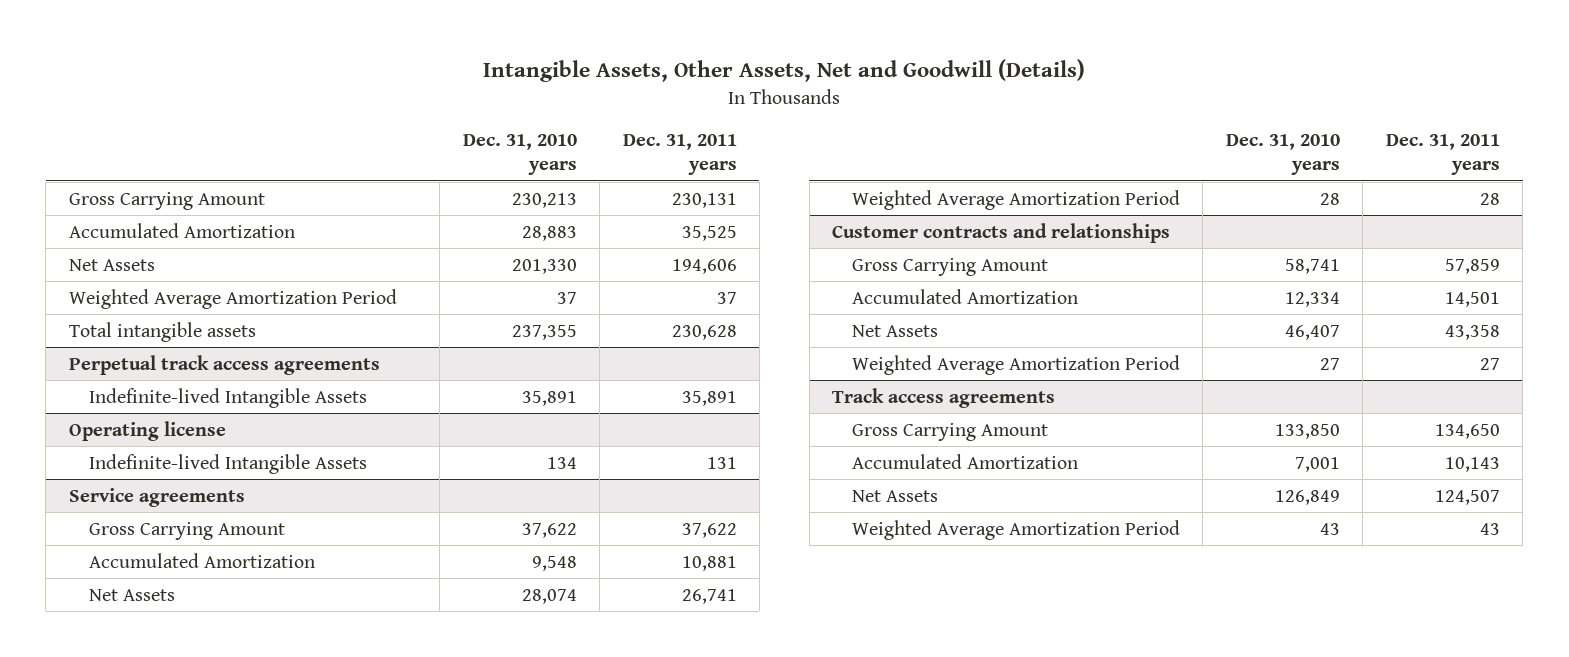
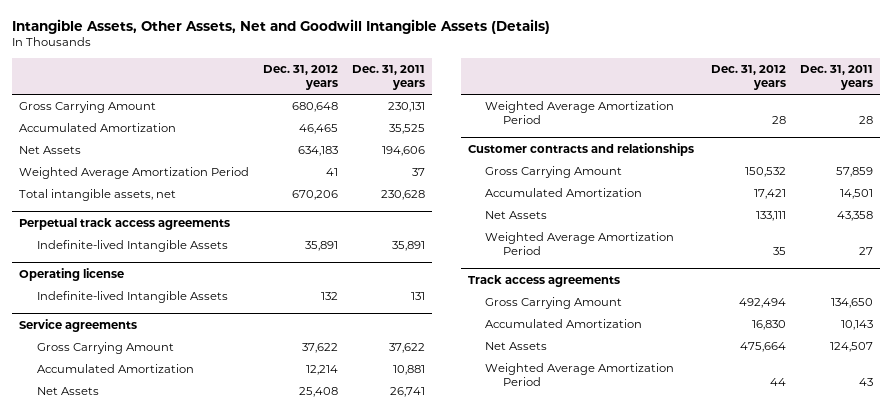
[483,58,1086,82] Intangible Assets, Other Assets, Net and Goodwill (Details) -> [12,18,551,34] Intangible Assets, Other Assets, Net and Goodwill Intangible Assets (Details)
[462,134,577,176] Dec. 31, 2010 years -> none
none -> [262,65,338,91] Dec. 31, 2012 years
[68,321,256,342] Total intangible assets -> [19,189,177,202] Total intangible assets, net

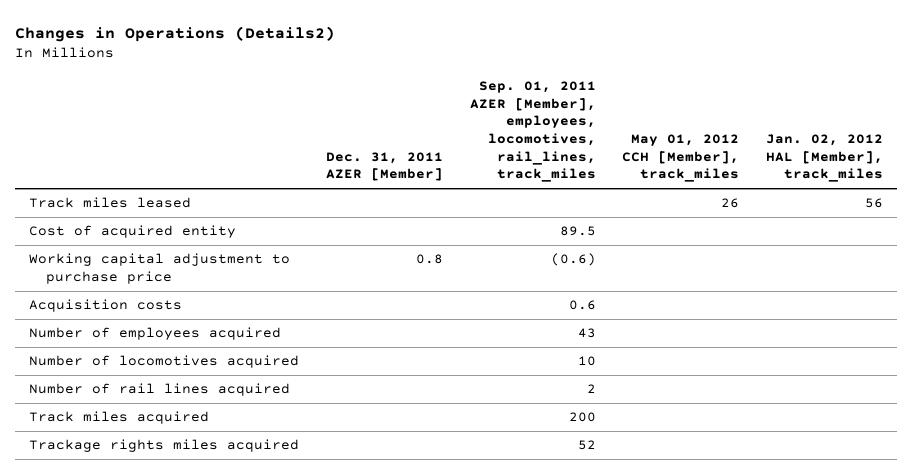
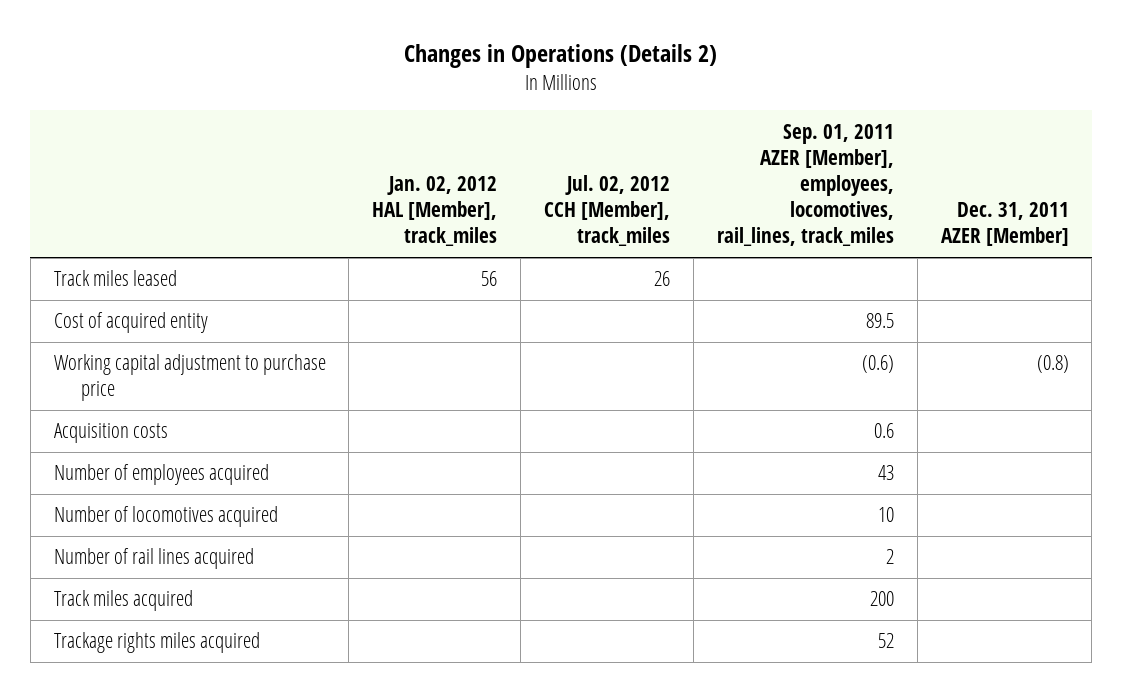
[15,25,336,42] Changes in Operations (Details2) -> [404,44,718,69] Changes in Operations (Details 2)
[622,134,740,183] May 01, 2012 CCH [Member], track_miles -> none
none -> [544,174,671,247] Jul. 02, 2012 CCH [Member], track_miles
[415,254,443,265] 0.8 -> [1036,355,1069,374] (0.8)

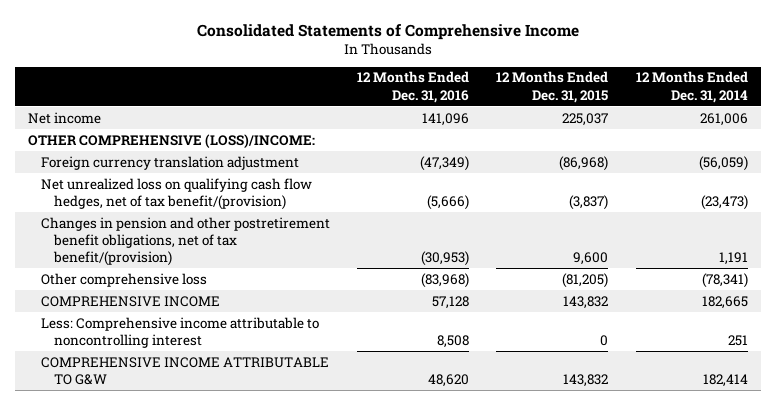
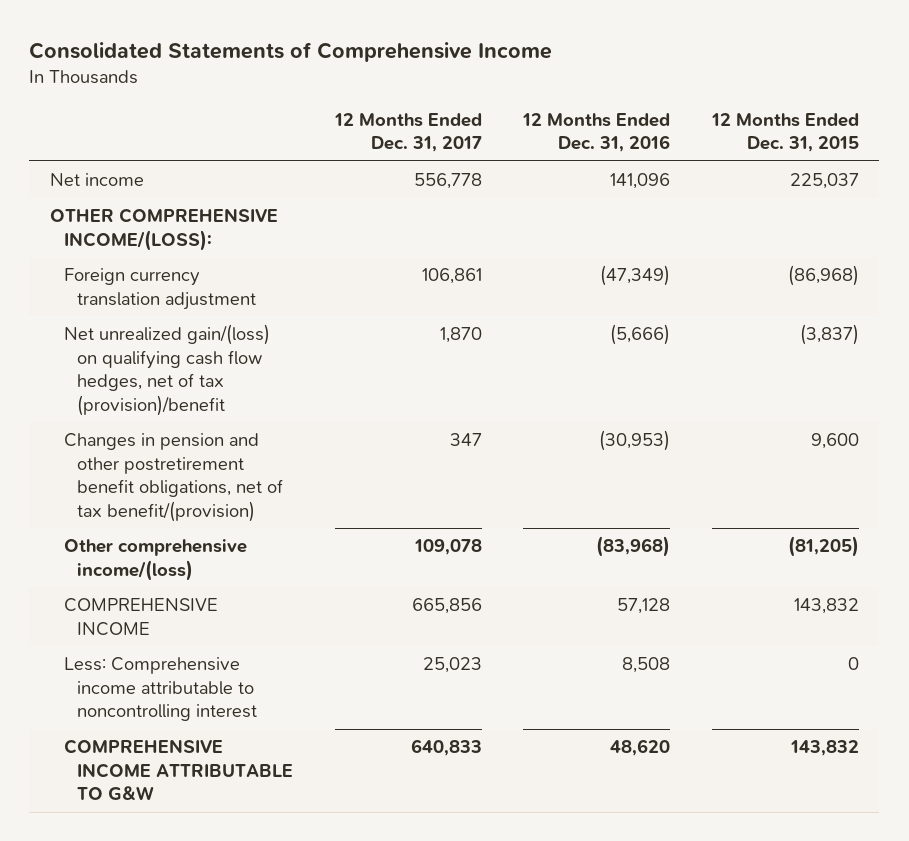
[635,71,748,103] 12 Months Ended Dec. 31, 2014 -> none
none -> [333,112,482,153] 12 Months Ended Dec. 31, 2017
[28,133,316,148] OTHER COMPREHENSIVE (LOSS)/INCOME: -> [50,208,279,251] OTHER COMPREHENSIVE INCOME/(LOSS):
[41,177,313,210] Net unrealized loss on qualifying cash flow hedges, net of tax benefit/(provision) -> [63,324,270,416] Net unrealized gain/(loss) on qualifying cash flow hedges, net of tax (provision)/benefit
[41,272,208,287] Other comprehensive loss -> [63,539,247,581] Other comprehensive income/(loss)

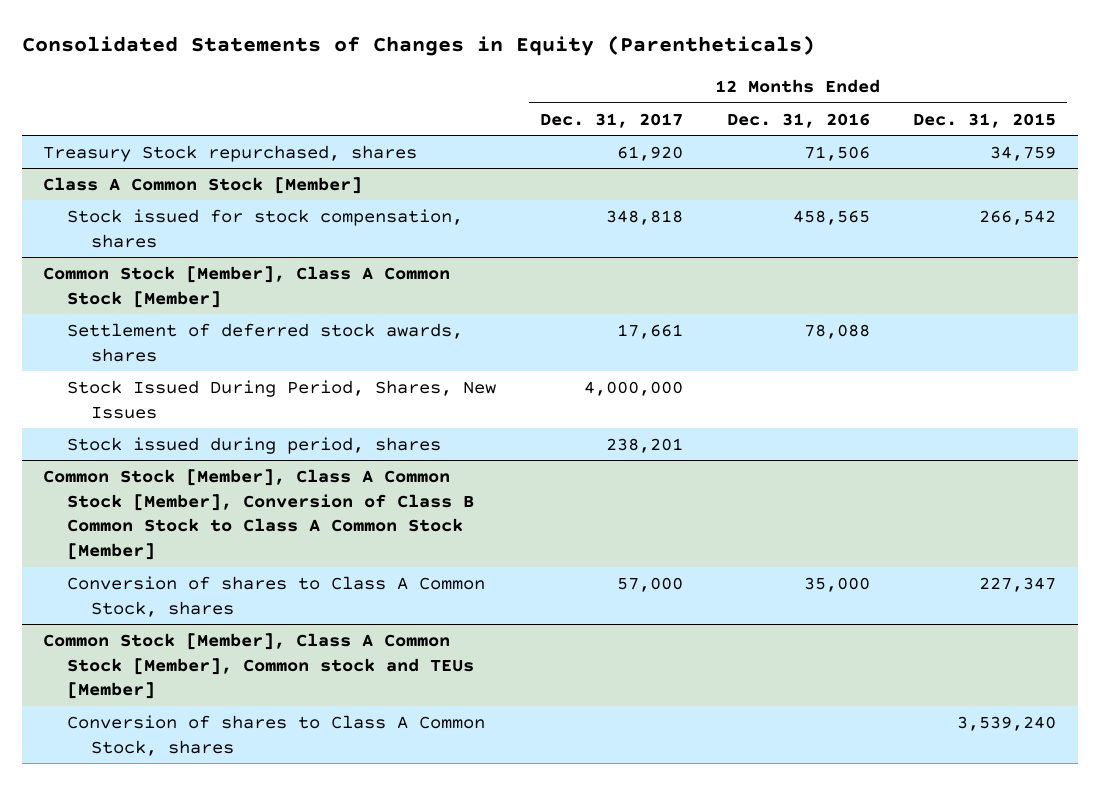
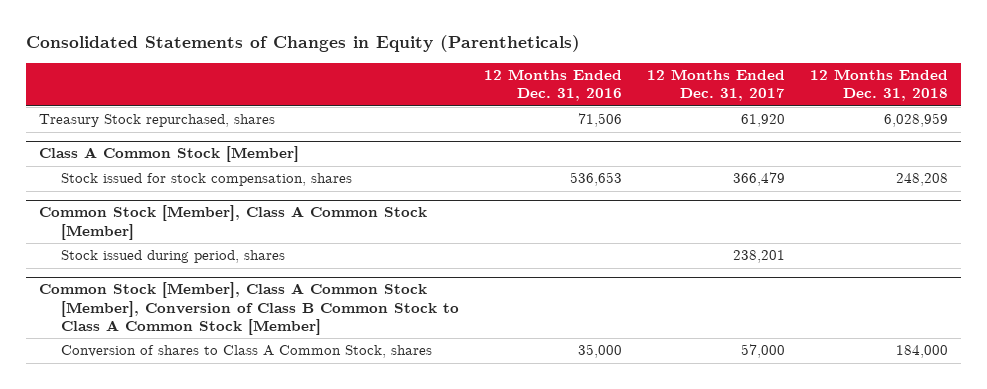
[913,112,1057,128] Dec. 31, 2015 -> none
none -> [810,69,949,102] 12 Months Ended Dec. 31, 2018
[605,209,683,225] 348,818 -> [733,172,786,187] 366,479
[792,209,870,225] 458,565 -> [570,172,623,187] 536,653
[67,322,464,362] Settlement of deferred stock awards, shares -> none
[67,379,497,419] Stock Issued During Period, Shares, New Issues -> none
[43,632,475,700] Common Stock [Member], Class A Common Stock [Member], Common stock and TEUs [Member] -> none
[67,714,486,756] Conversion of shares to Class A Common Stock, shares -> none

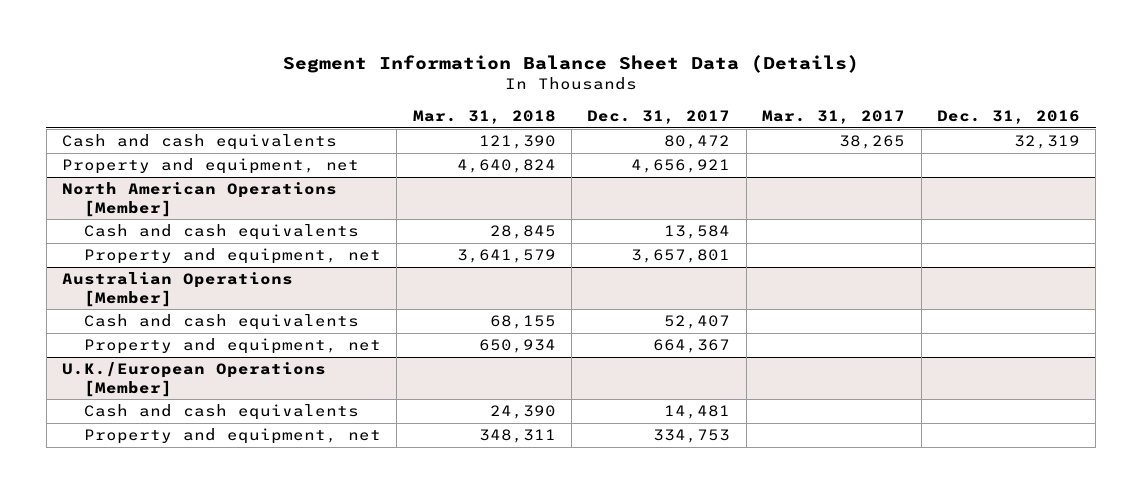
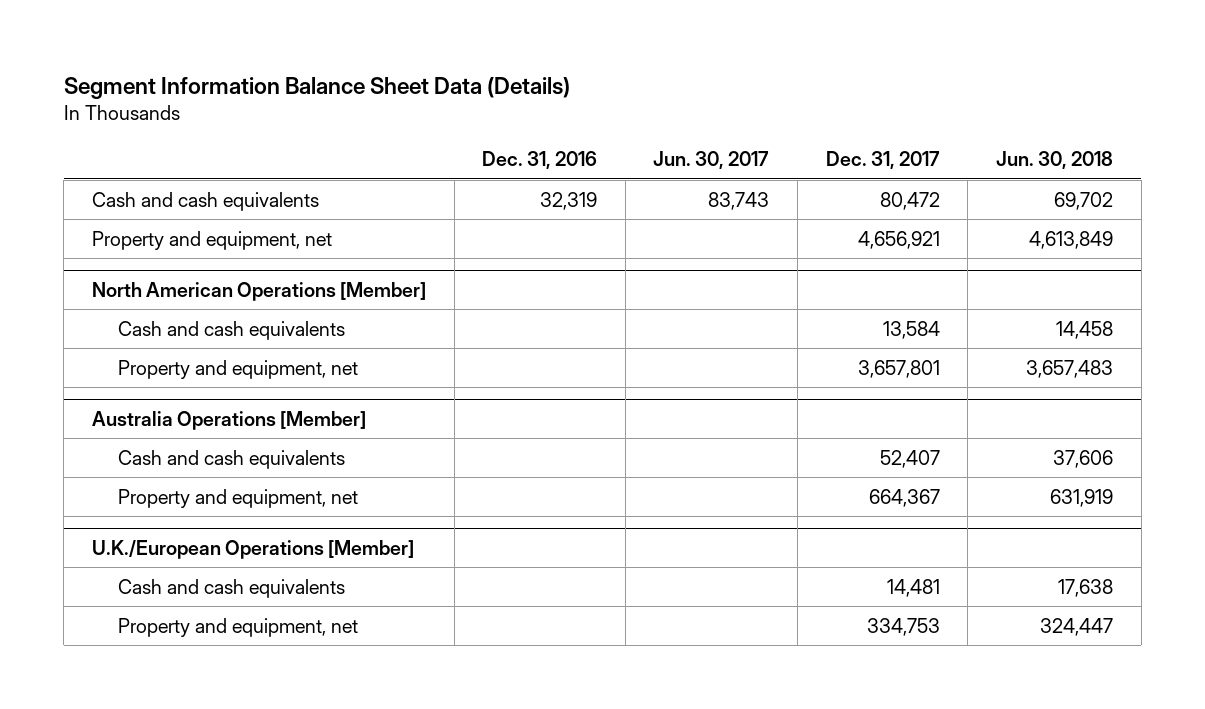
[412,110,556,125] Mar. 31, 2018 -> none
[762,110,906,125] Mar. 31, 2017 -> none
none -> [653,150,770,169] Jun. 30, 2017
none -> [995,150,1113,169] Jun. 30, 2018
[62,271,294,307] Australian Operations [Member] -> [91,410,366,430] Australia Operations [Member]

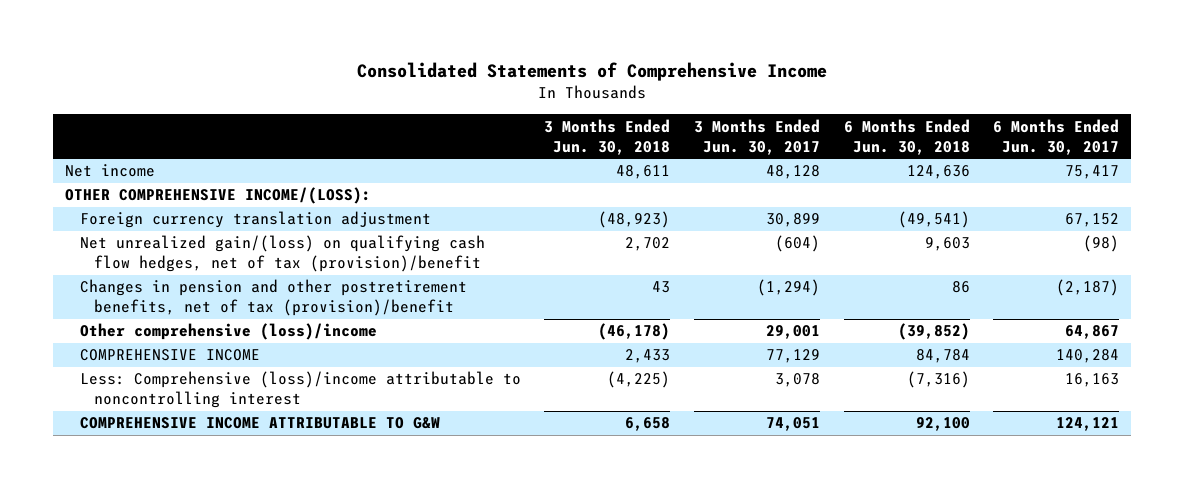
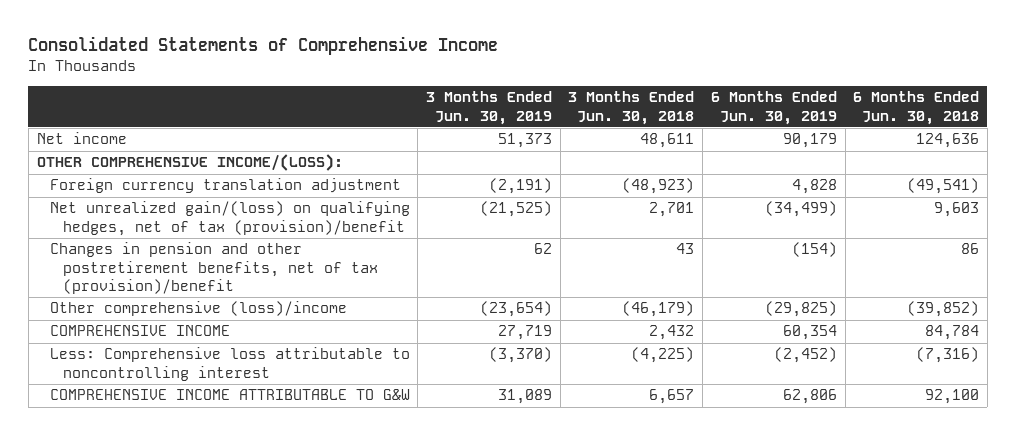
[693,118,820,155] 3 Months Ended Jun. 30, 2017 -> none
[993,118,1120,155] 6 Months Ended Jun. 30, 2017 -> none
none -> [426,91,553,125] 3 Months Ended Jun. 30, 2019
none -> [710,91,837,125] 6 Months Ended Jun. 30, 2019
[79,235,485,273] Net unrealized gain/(loss) on qualifying cash flow hedges, net of tax (provision)/benefit -> [49,201,410,236] Net unrealized gain/(loss) on qualifying hedges, net of tax (provision)/benefit
[625,237,671,252] 2,702 -> [649,202,695,218] 2,701
[598,323,671,341] (46,178) -> [622,301,695,318] (46,179)
[625,349,671,364] 2,433 -> [649,325,695,341] 2,432
[79,371,521,409] Less: Comprehensive (loss)/income attributable to noncontrolling interest -> [49,347,410,381] Less: Comprehensive loss attributable to noncontrolling interest
[625,417,671,432] 6,658 -> [649,389,695,405] 6,657

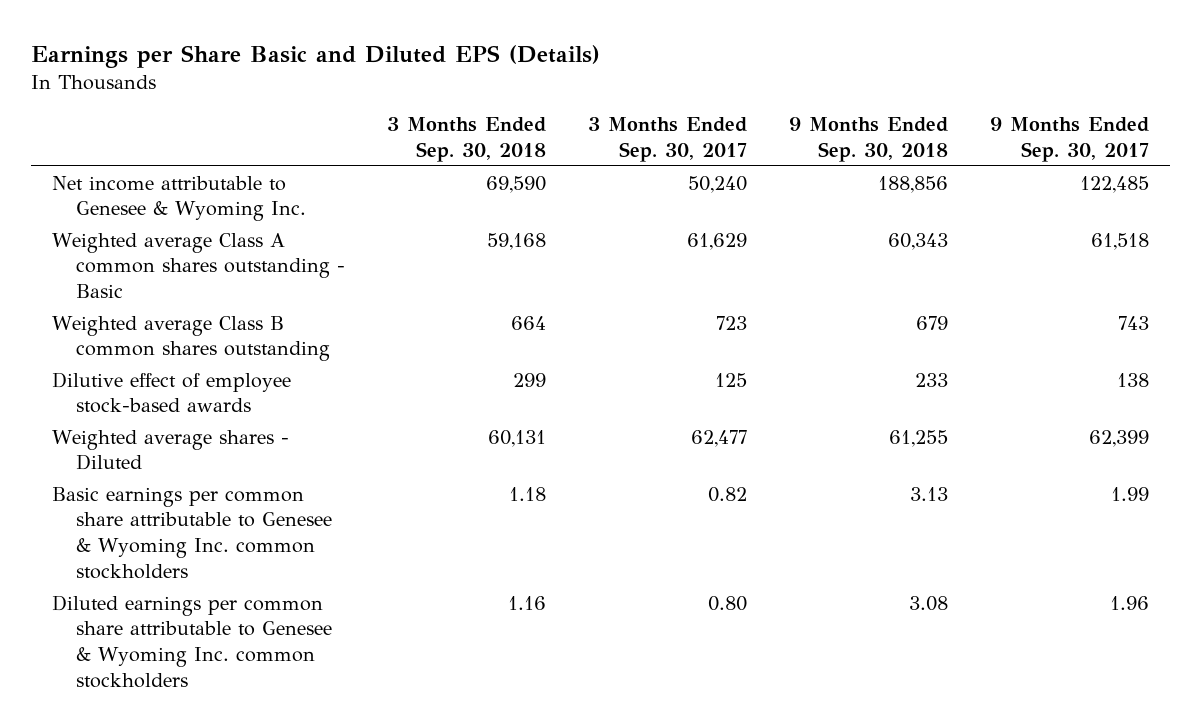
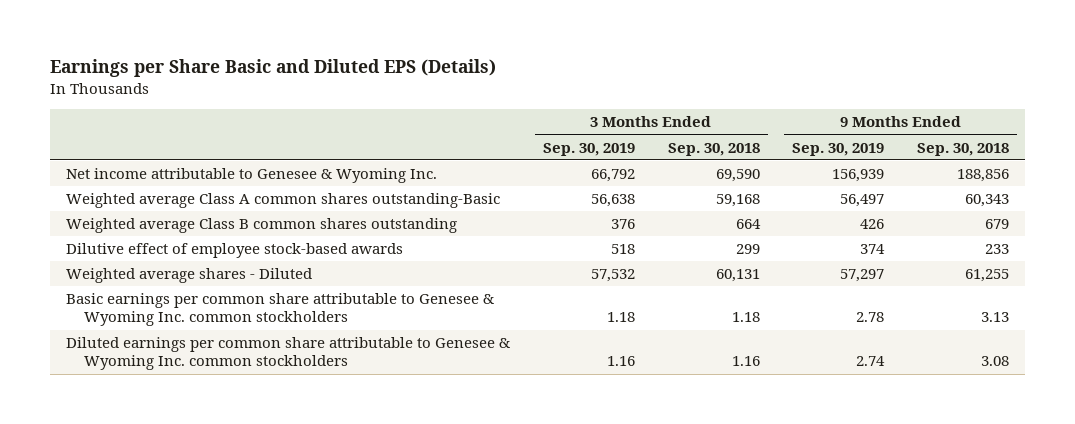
[588,117,748,162] 3 Months Ended Sep. 30, 2017 -> none
[990,117,1150,162] 9 Months Ended Sep. 30, 2017 -> none
none -> [542,142,635,156] Sep. 30, 2019
none -> [792,142,885,156] Sep. 30, 2019
[51,232,346,299] Weighted average Class A common shares outstanding - Basic -> [66,193,501,209] Weighted average Class A common shares outstanding-Basic

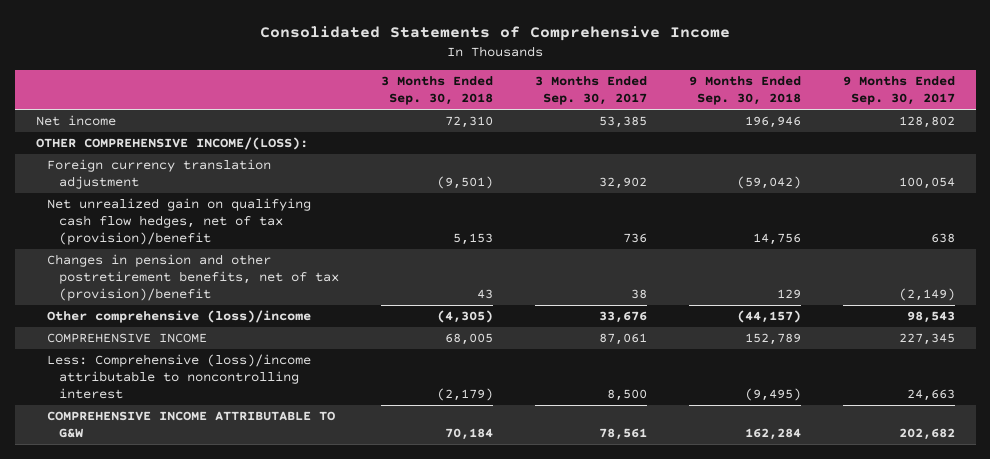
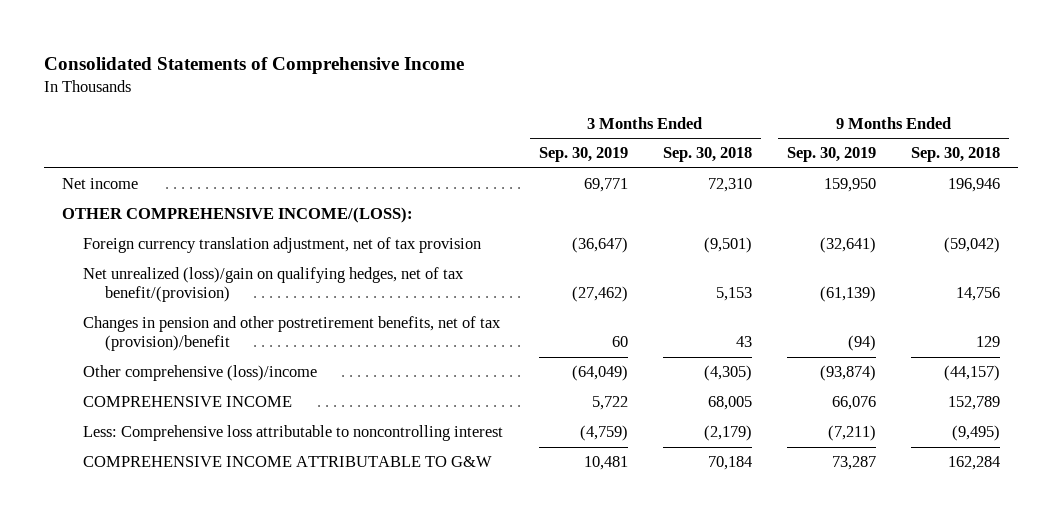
[534,76,647,106] 3 Months Ended Sep. 30, 2017 -> none
[842,76,955,106] 9 Months Ended Sep. 30, 2017 -> none
none -> [538,147,628,163] Sep. 30, 2019
none -> [787,147,877,163] Sep. 30, 2019
[47,159,272,190] Foreign currency translation adjustment -> [83,237,482,254] Foreign currency translation adjustment, net of tax provision
[47,198,312,245] Net unrealized gain on qualifying cash flow hedges, net of tax (provision)/benefit -> [83,267,465,303] Net unrealized (loss)/gain on qualifying hedges, net of tax benefit/(provision)
[47,354,312,399] Less: Comprehensive (loss)/income attributable to noncontrolling interest -> [83,425,504,442] Less: Comprehensive loss attributable to noncontrolling interest

